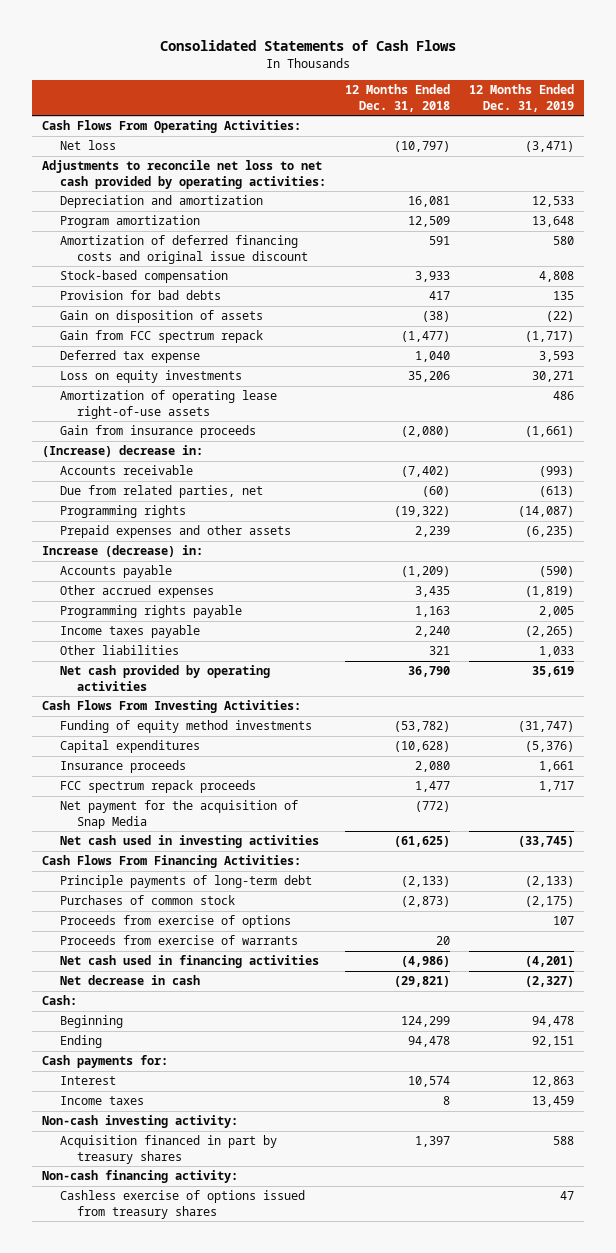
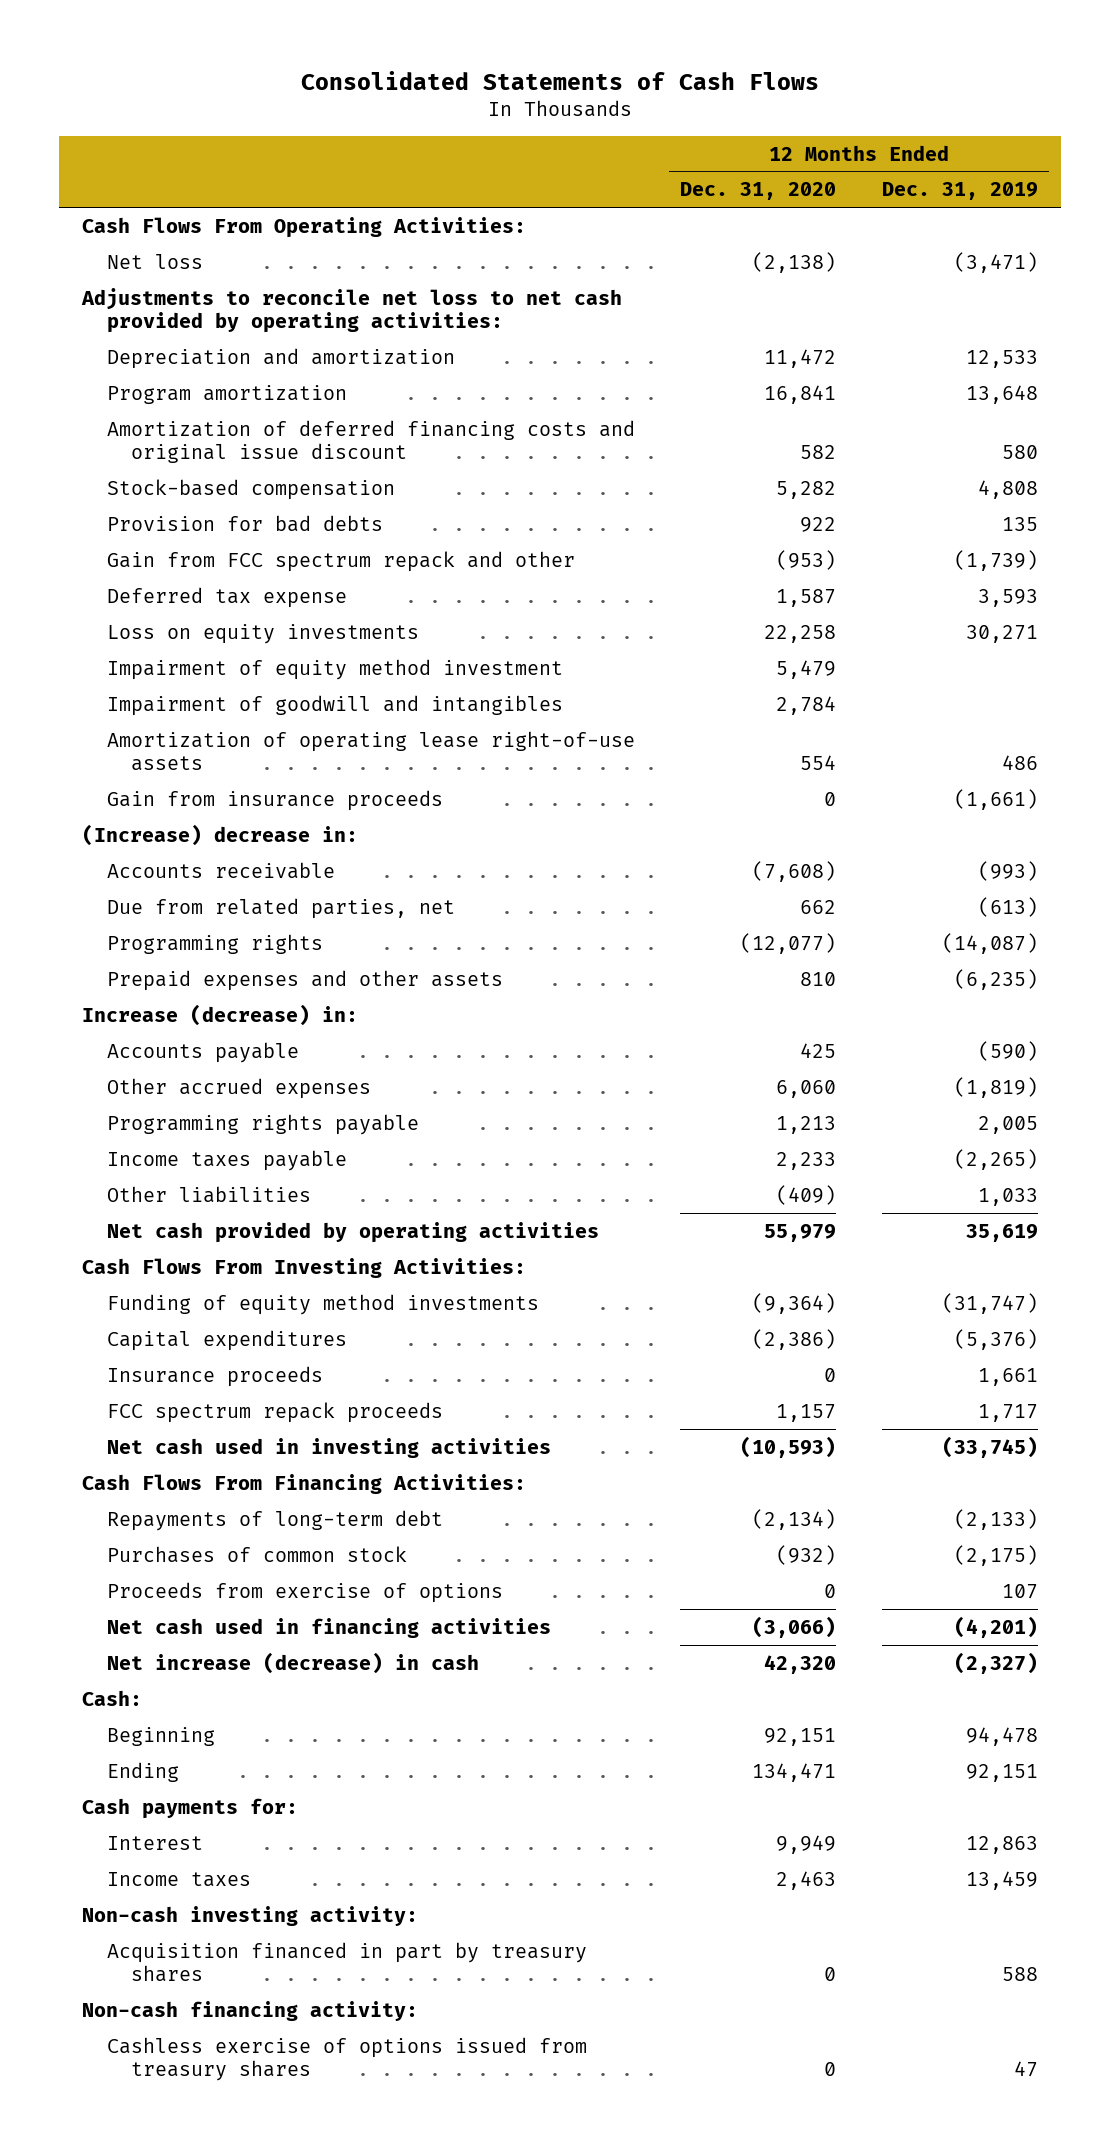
[344,84,450,112] 12 Months Ended Dec. 31, 2018 -> none
none -> [680,182,837,201] Dec. 31, 2020
[59,310,263,324] Gain on disposition of assets -> none
[59,330,263,344] Gain from FCC spectrum repack -> [106,550,575,572] Gain from FCC spectrum repack and other
[525,331,575,343] (1,717) -> [953,549,1038,571] (1,739)
none -> [106,658,563,680] Impairment of equity method investment
none -> [106,694,563,716] Impairment of goodwill and intangibles
[59,800,298,829] Net payment for the acquisition of Snap Media -> none
[59,875,312,889] Principle payments of long-term debt -> [106,1509,443,1531] Repayments of long-term debt
[59,935,298,946] Proceeds from exercise of warrants -> none
[59,975,200,986] Net decrease in cash -> [106,1651,479,1674] Net increase (decrease) in cash

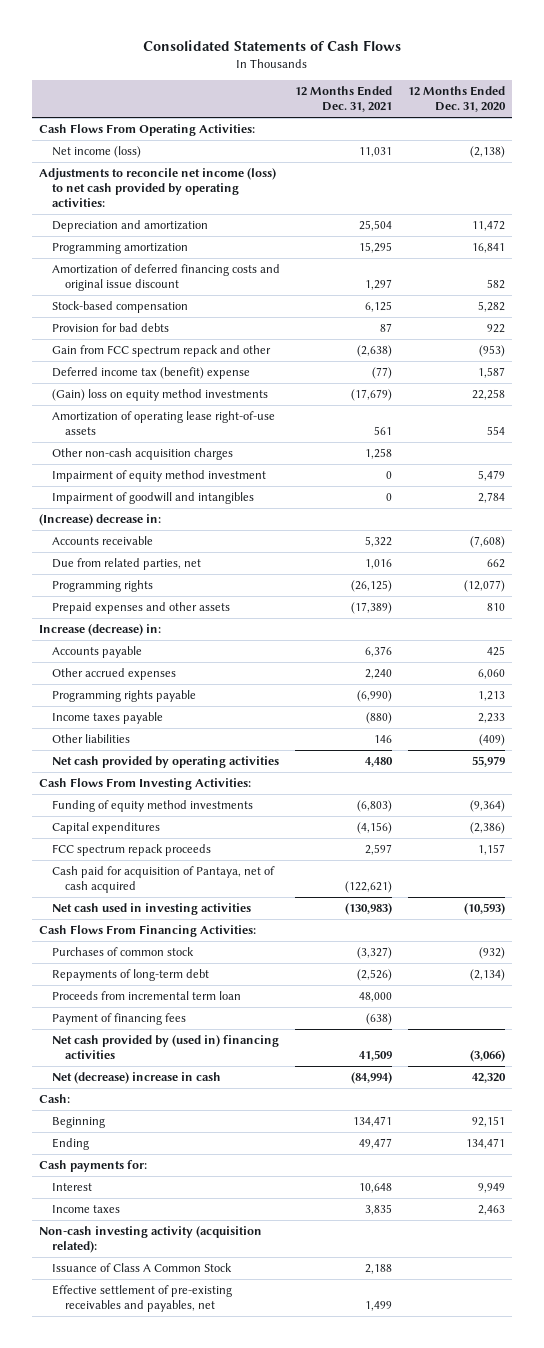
[881,182,1038,201] Dec. 31, 2019 -> none
none -> [295,86,393,113] 12 Months Ended Dec. 31, 2021
[106,253,203,269] Net loss -> [52,145,142,158] Net income (loss)
[81,287,623,334] Adjustments to reconcile net loss to net cash provided by operating activities: -> [39,167,277,207] Adjustments to reconcile net income (loss) to net cash provided by operating activities:
[106,384,347,404] Program amortization -> [52,242,189,254] Programming amortization
[106,586,347,608] Deferred tax expense -> [52,366,251,379] Deferred income tax (benefit) expense
[106,623,419,644] Loss on equity investments -> [52,388,269,401] (Gain) loss on equity method investments
[106,730,635,772] Amortization of operating lease right-of-use assets -> [52,410,276,435] Amortization of operating lease right-of-use assets
none -> [52,447,234,460] Other non-cash acquisition charges
[106,789,443,811] Gain from insurance proceeds -> none
[106,1365,323,1387] Insurance proceeds -> none
none -> [52,865,276,893] Cash paid for acquisition of Pantaya, net of cash acquired
[106,1581,503,1603] Proceeds from exercise of options -> none
[106,1509,443,1531] Repayments of long-term debt -> [52,968,210,981] Repayments of long-term debt
none -> [52,990,242,1000] Proceeds from incremental term loan
none -> [52,1012,187,1025] Payment of financing fees
[106,1617,551,1638] Net cash used in financing activities -> [52,1034,280,1059] Net cash provided by (used in) financing activities
[106,1651,479,1674] Net increase (decrease) in cash -> [52,1071,222,1084] Net (decrease) increase in cash
[82,1905,419,1926] Non-cash investing activity: -> none
[106,1941,587,1983] Acquisition financed in part by treasury shares -> none
[106,2036,587,2082] Cashless exercise of options issued from treasury shares -> none
[82,2000,419,2021] Non-cash financing activity: -> [39,1225,263,1253] Non-cash investing activity (acquisition related):
none -> [52,1262,233,1272] Issuance of Class A Common Stock
none -> [52,1284,233,1312] Effective settlement of pre-existing receivables and payables, net

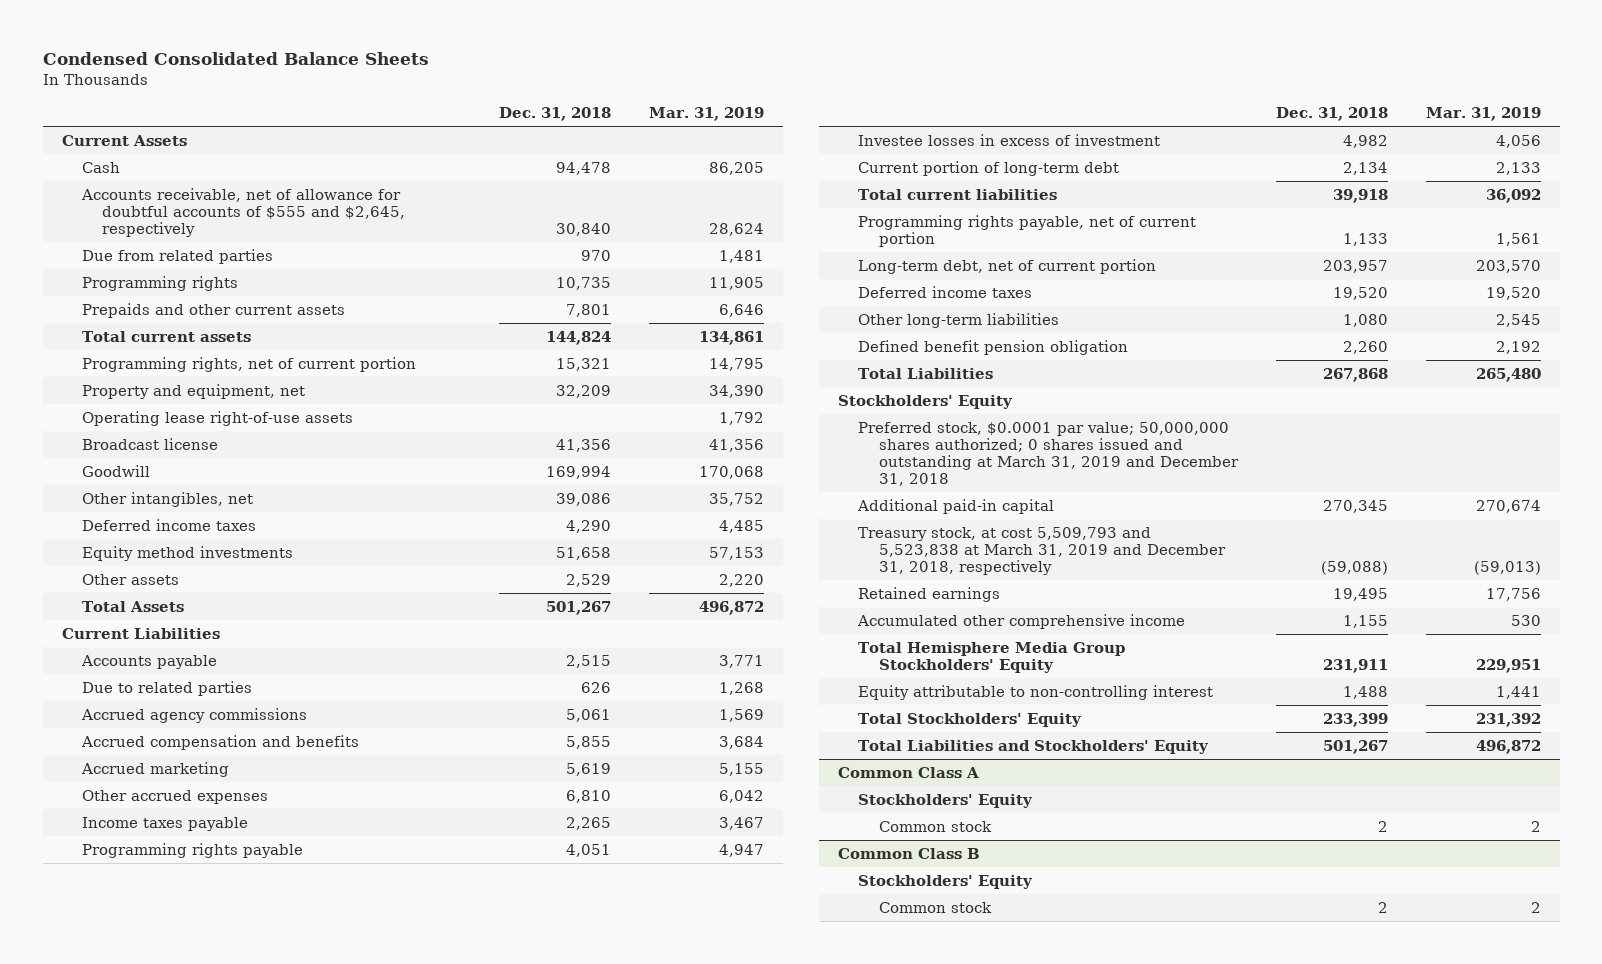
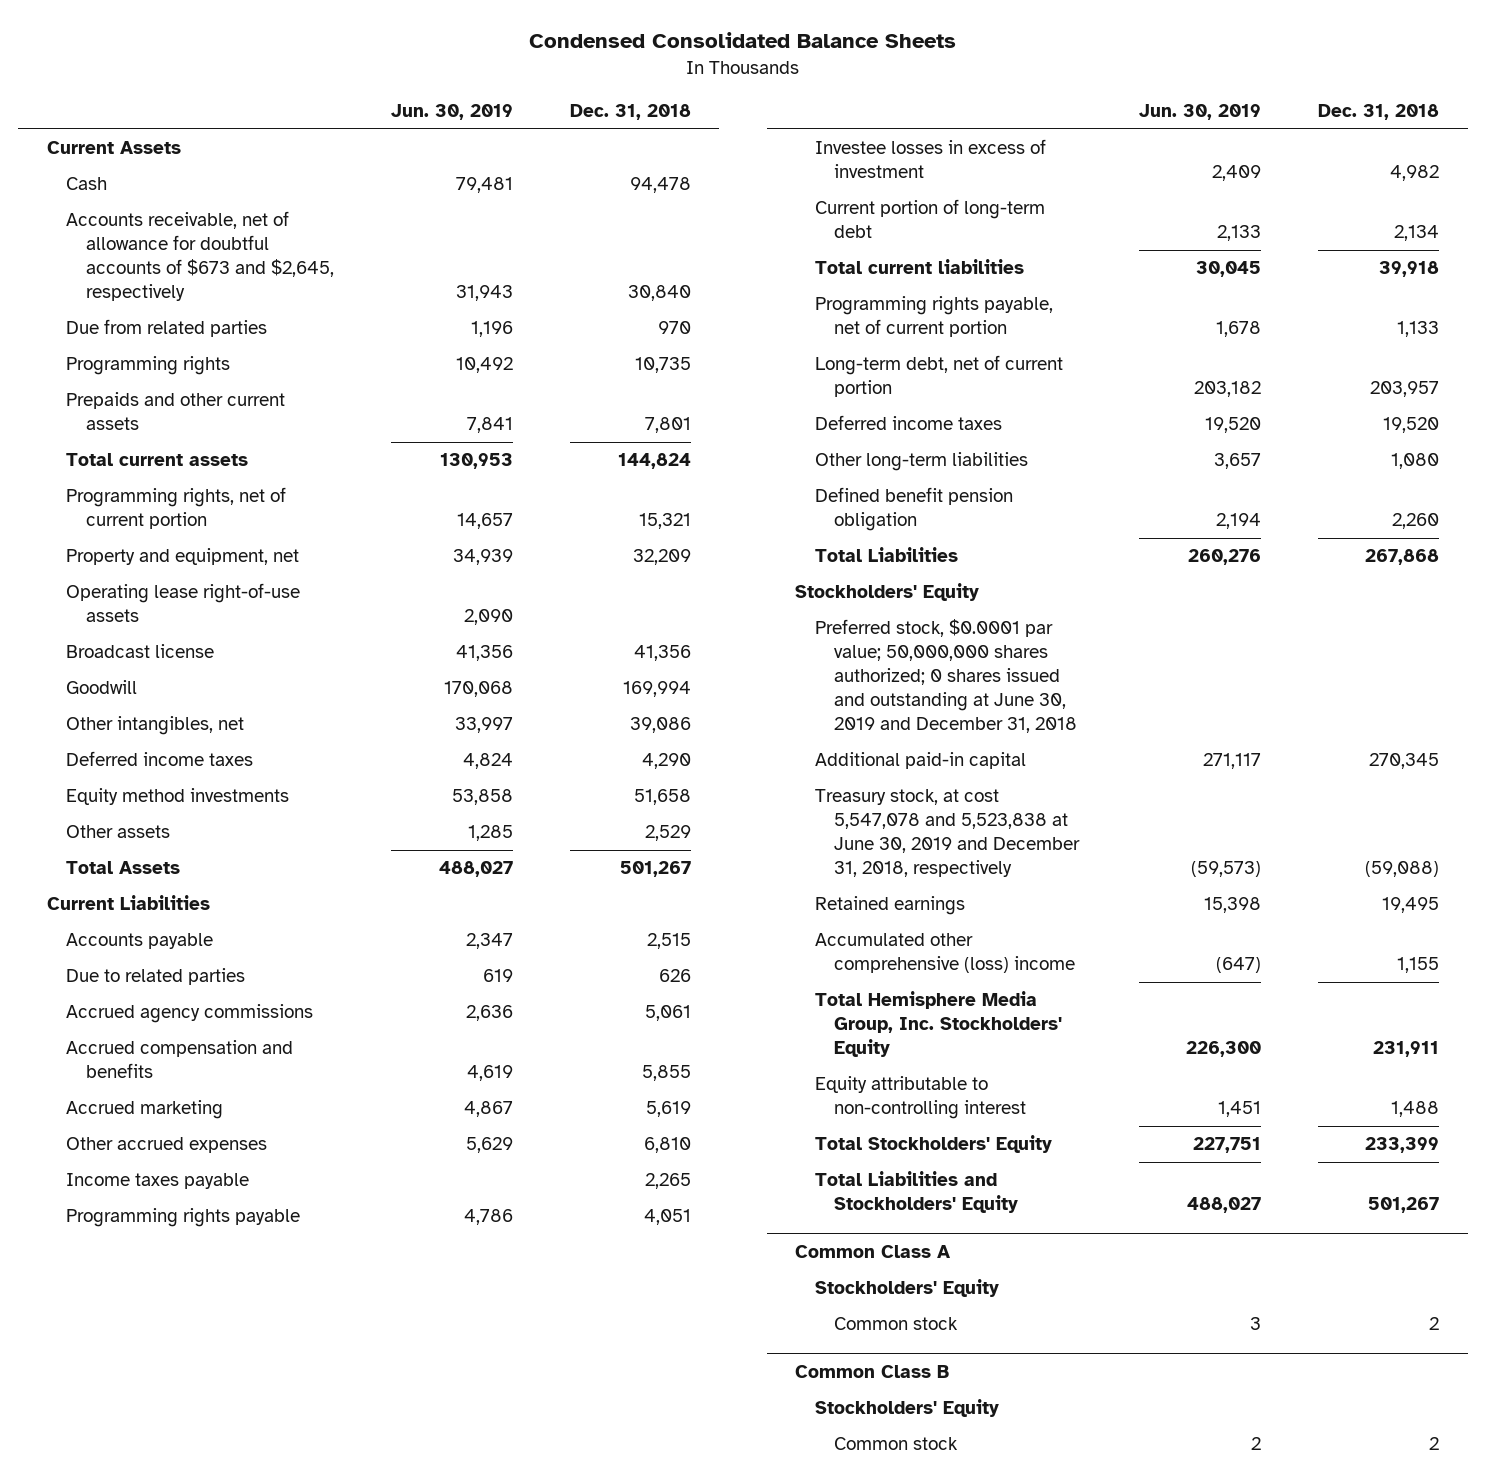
[649,107,765,122] Mar. 31, 2019 -> none
none -> [390,104,513,121] Jun. 30, 2019
[80,187,405,237] Accounts receivable, net of allowance for doubtful accounts of $555 and $2,645, respectively -> [66,211,334,302] Accounts receivable, net of allowance for doubtful accounts of $673 and $2,645, respectively
[858,421,1239,486] Preferred stock, $0.0001 par value; 50,000,000 shares authorized; 0 shares issued and outstanding at March 31, 2019 and December 31, 2018 -> [814,619,1078,734] Preferred stock, $0.0001 par value; 50,000,000 shares authorized; 0 shares issued and outstanding at June 30, 2019 and December 31, 2018
[858,526,1226,575] Treasury stock, at cost 5,509,793 and 5,523,838 at March 31, 2019 and December 31, 2018, respectively -> [814,789,1081,878] Treasury stock, at cost 5,547,078 and 5,523,838 at June 30, 2019 and December 31, 2018, respectively
[857,613,1186,629] Accumulated other comprehensive income -> [814,933,1076,974] Accumulated other comprehensive (loss) income
[858,641,1126,673] Total Hemisphere Media Group Stockholders' Equity -> [814,991,1063,1058] Total Hemisphere Media Group, Inc. Stockholders' Equity

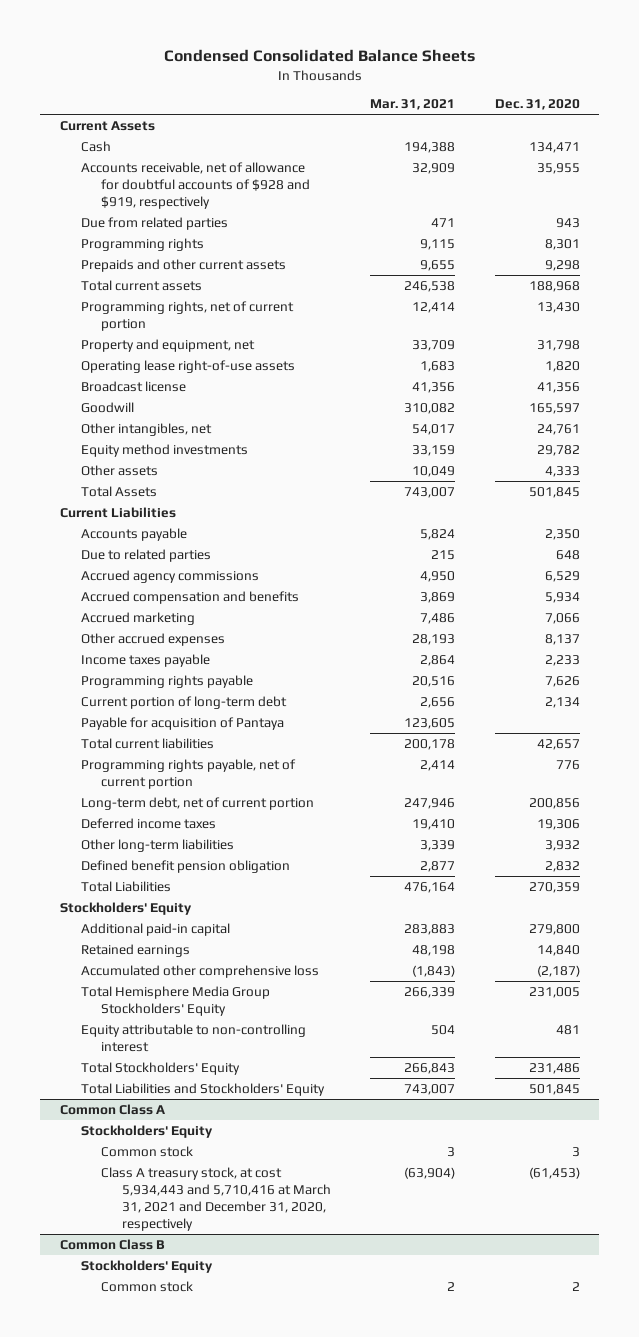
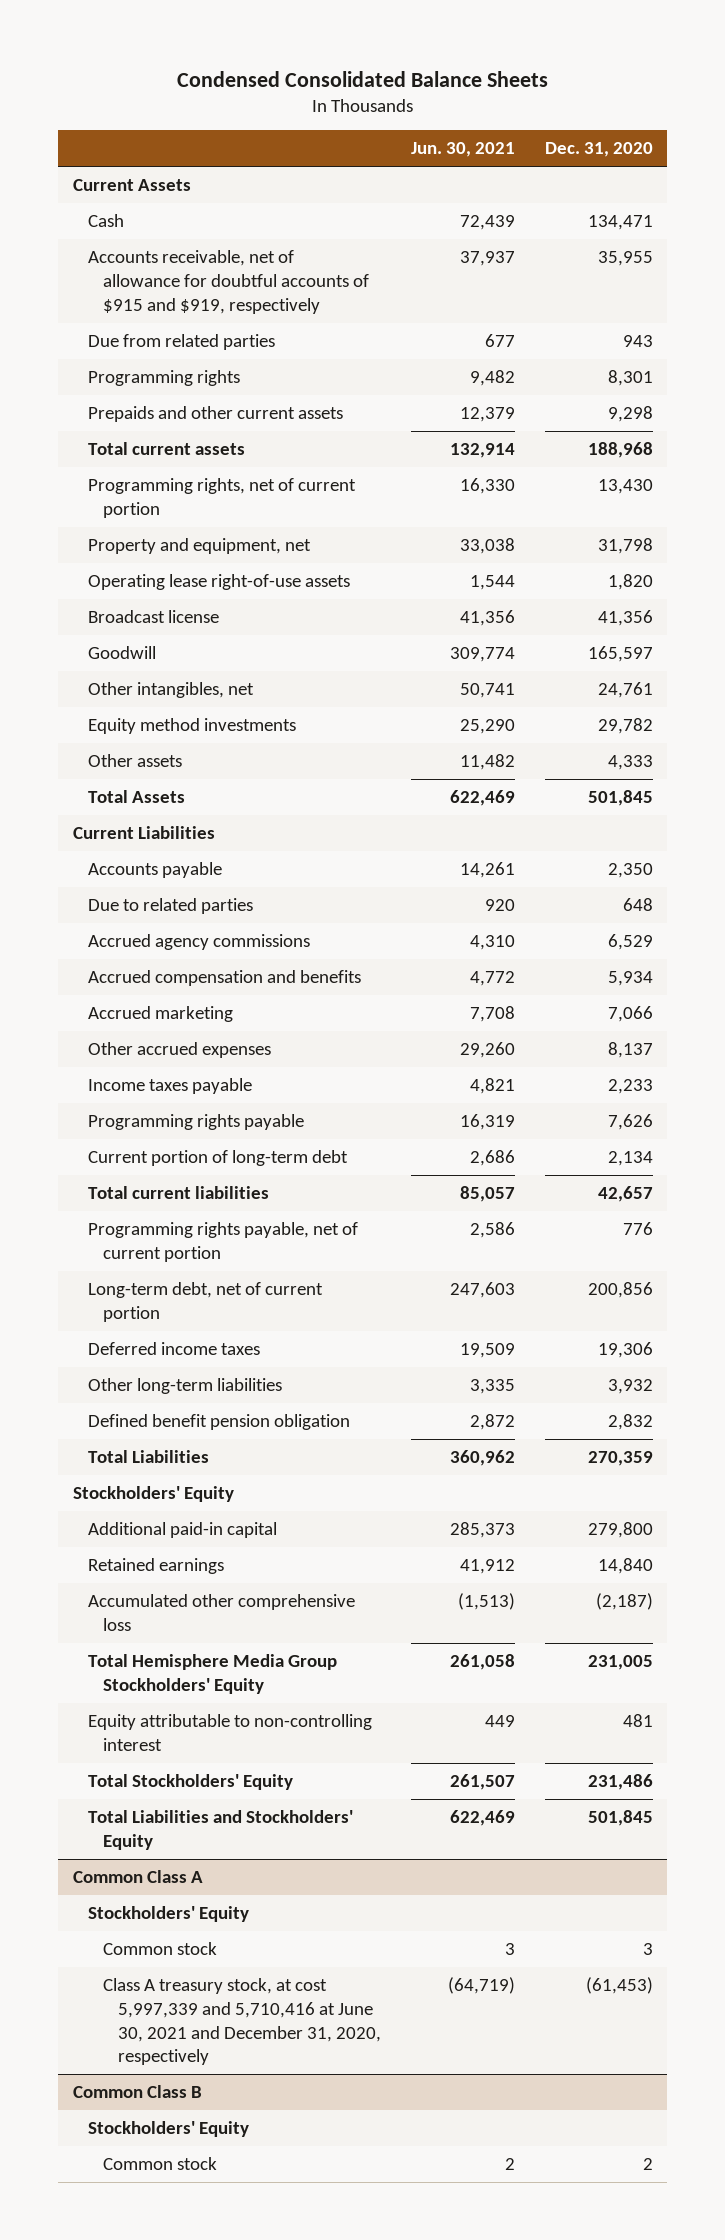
[370,99,456,111] Mar. 31, 2021 -> none
none -> [410,142,515,158] Jun. 30, 2021
[80,161,311,210] Accounts receivable, net of allowance for doubtful accounts of $928 and $919, respectively -> [88,250,370,314] Accounts receivable, net of allowance for doubtful accounts of $915 and $919, respectively
[80,716,284,730] Payable for acquisition of Pantaya -> none
[101,1166,332,1232] Class A treasury stock, at cost 5,934,443 and 5,710,416 at March 31, 2021 and December 31, 2020, respectively -> [103,1978,382,2066] Class A treasury stock, at cost 5,997,339 and 5,710,416 at June 30, 2021 and December 31, 2020, respectively

